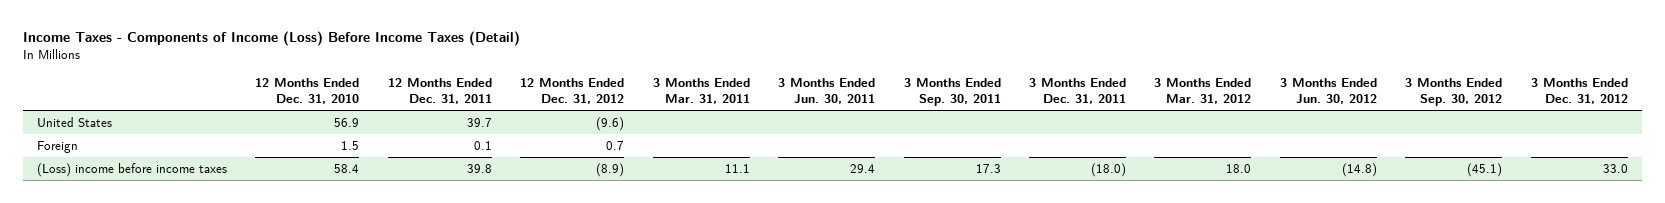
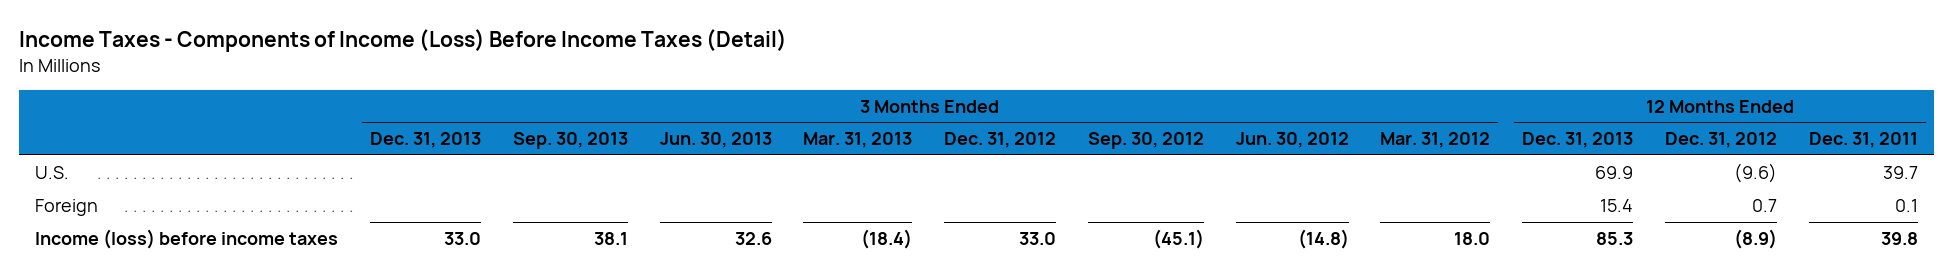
[255,78,360,105] 12 Months Ended Dec. 31, 2010 -> none
[652,78,750,105] 3 Months Ended Mar. 31, 2011 -> none
[778,78,876,105] 3 Months Ended Jun. 30, 2011 -> none
[903,78,1001,107] 3 Months Ended Sep. 30, 2011 -> none
[1028,78,1126,105] 3 Months Ended Dec. 31, 2011 -> none
none -> [369,132,481,149] Dec. 31, 2013
none -> [512,132,628,150] Sep. 30, 2013
none -> [659,132,772,149] Jun. 30, 2013
none -> [803,132,913,149] Mar. 31, 2013
none -> [1522,132,1634,149] Dec. 31, 2013
[37,116,113,127] United States -> [35,165,70,179] U.S.
[37,162,228,177] (Loss) income before income taxes -> [35,228,339,249] Income (loss) before income taxes

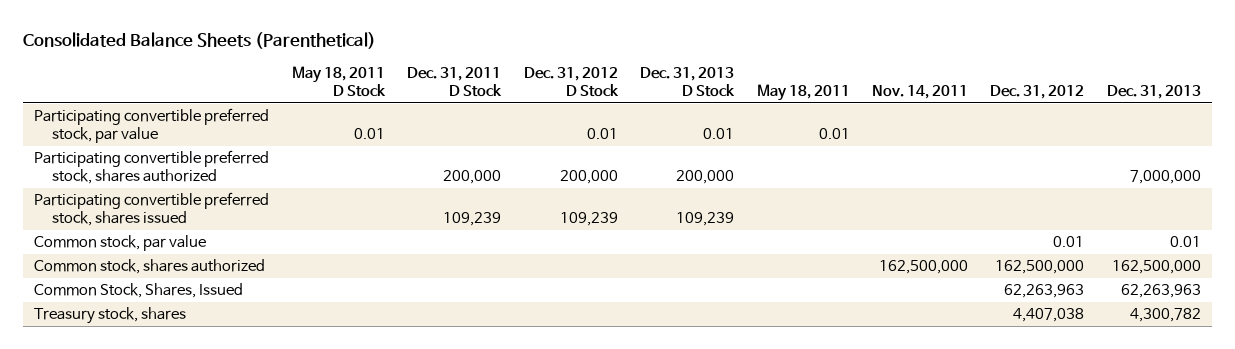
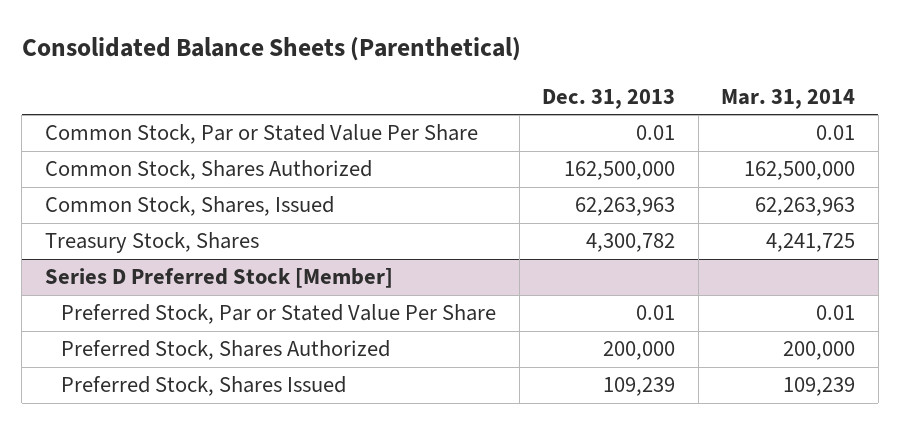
[291,66,386,98] May 18, 2011 D Stock -> none
[407,67,503,98] Dec. 31, 2011 D Stock -> none
[523,67,619,98] Dec. 31, 2012 D Stock -> none
[640,67,736,98] Dec. 31, 2013 D Stock -> none
[756,84,850,102] May 18, 2011 -> none
[872,85,969,100] Nov. 14, 2011 -> none
[990,85,1085,100] Dec. 31, 2012 -> none
none -> [721,88,856,109] Mar. 31, 2014
[34,108,270,144] Participating convertible preferred stock, par value -> none
[34,150,270,185] Participating convertible preferred stock, shares authorized -> none
[34,192,270,227] Participating convertible preferred stock, shares issued -> none
[34,235,207,252] Common stock, par value -> [44,124,478,145] Common Stock, Par or Stated Value Per Share
[34,259,266,275] Common stock, shares authorized -> [44,160,372,181] Common Stock, Shares Authorized
[34,307,187,325] Treasury stock, shares -> [44,232,259,254] Treasury Stock, Shares
none -> [44,268,393,289] Series D Preferred Stock [Member]
none -> [61,304,497,325] Preferred Stock, Par or Stated Value Per Share
none -> [61,340,391,361] Preferred Stock, Shares Authorized
none -> [61,376,347,397] Preferred Stock, Shares Issued

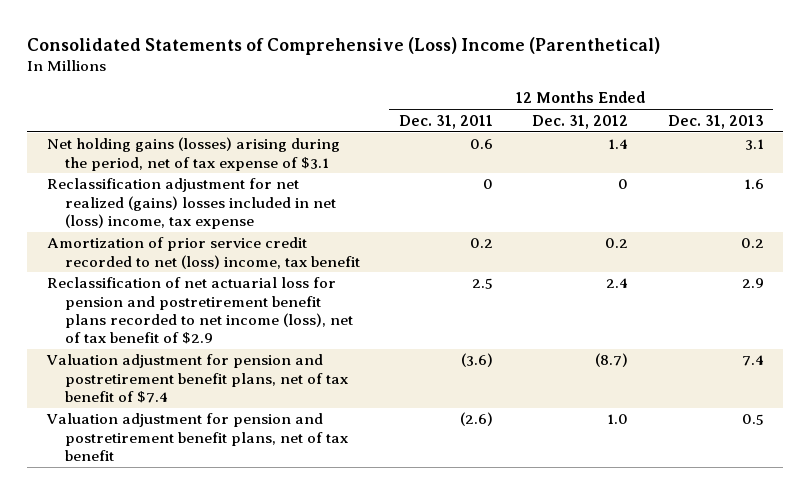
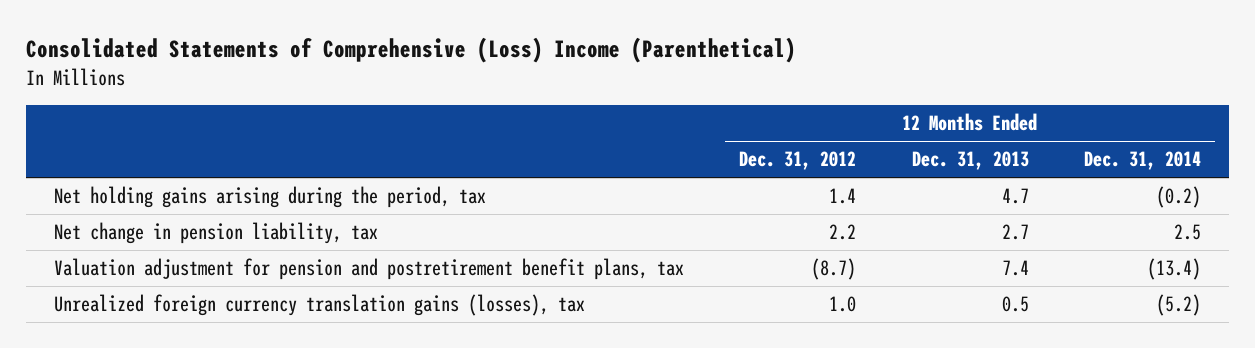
[398,114,493,129] Dec. 31, 2011 -> none
none -> [1084,151,1202,171] Dec. 31, 2014
[46,178,336,229] Reclassification adjustment for net realized (gains) losses included in net (loss) income, tax expense -> none
[46,237,360,269] Amortization of prior service credit recorded to net (loss) income, tax benefit -> none
[46,277,353,344] Reclassification of net actuarial loss for pension and postretirement benefit plans recorded to net income (loss), net of tax benefit of $2.9 -> none
[46,137,340,171] Net holding gains (losses) arising during the period, net of tax expense of $3.1 -> [53,186,486,209] Net holding gains arising during the period, tax
[744,139,764,151] 3.1 -> [1001,188,1029,205] 4.7
none -> [53,222,378,245] Net change in pension liability, tax
[45,354,348,403] Valuation adjustment for pension and postretirement benefit plans, net of tax benefit of $7.4 -> [53,258,684,281] Valuation adjustment for pension and postretirement benefit plans, tax
[45,413,348,461] Valuation adjustment for pension and postretirement benefit plans, net of tax benefit -> [53,294,585,317] Unrealized foreign currency translation gains (losses), tax

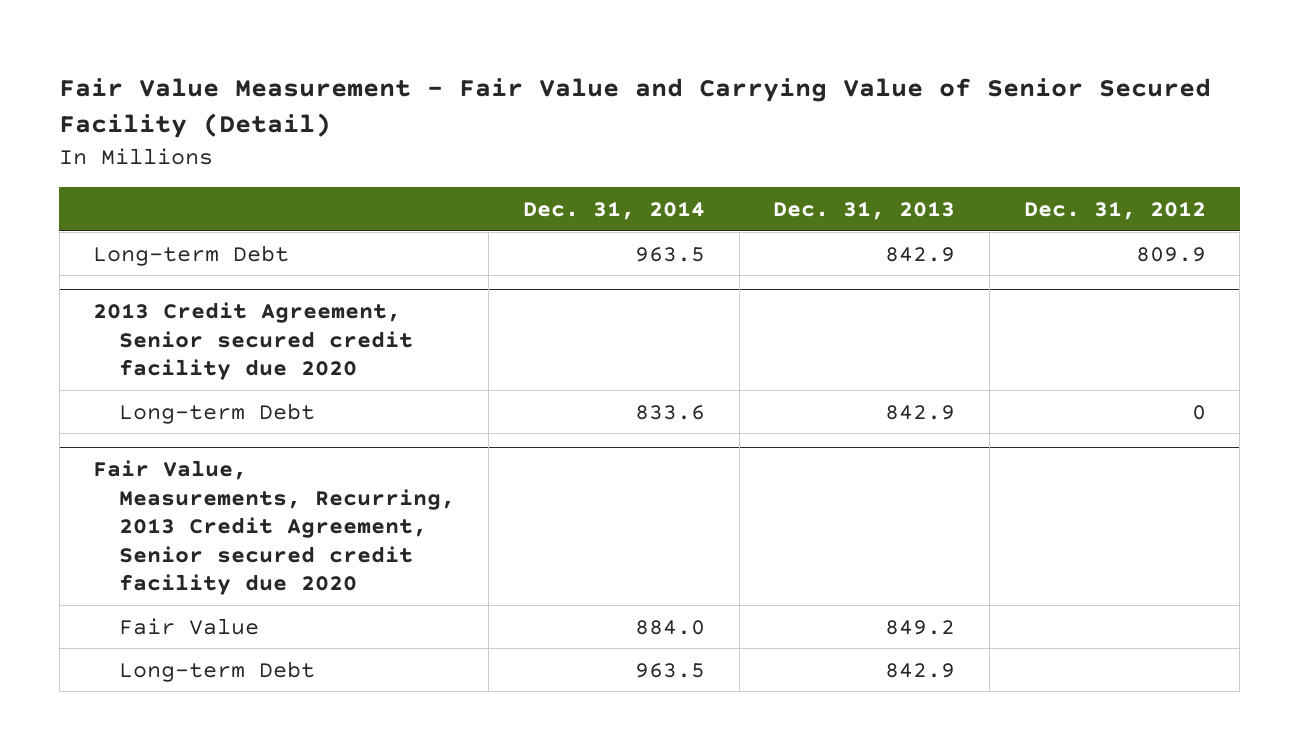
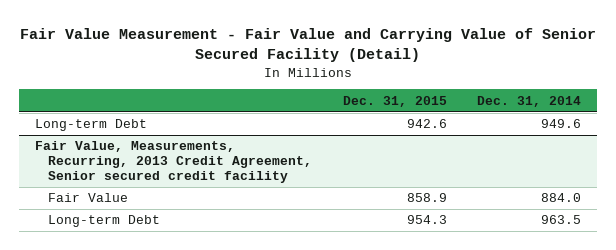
[773,200,956,220] Dec. 31, 2013 -> none
[1023,200,1206,220] Dec. 31, 2012 -> none
none -> [342,95,447,107] Dec. 31, 2015
[93,301,413,381] 2013 Credit Agreement, Senior secured credit facility due 2020 -> none
[118,402,315,424] Long-term Debt -> none
[634,246,705,262] 963.5 -> [541,119,582,129] 949.6
[93,459,455,596] Fair Value, Measurements, Recurring, 2013 Credit Agreement, Senior secured credit facility due 2020 -> [34,141,313,184] Fair Value, Measurements, Recurring, 2013 Credit Agreement, Senior secured credit facility

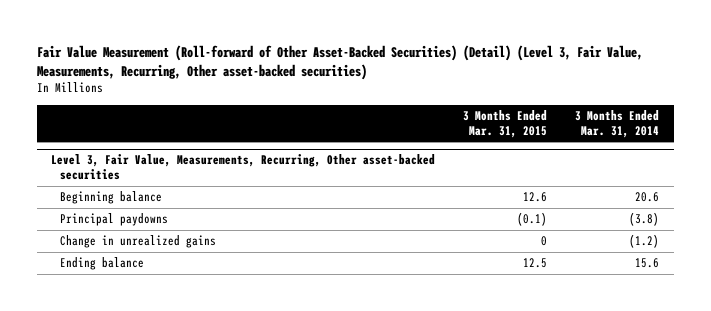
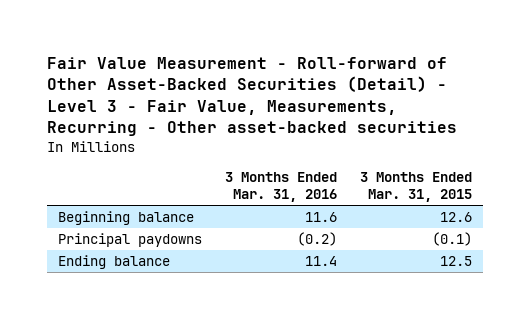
[37,44,644,80] Fair Value Measurement (Roll-forward of Other Asset-Backed Securities) (Detail) (Level 3, Fair Value, Measurements, Recurring, Other asset-backed securities) -> [47,56,458,137] Fair Value Measurement - Roll-forward of Other Asset-Backed Securities (Detail) - Level 3 - Fair Value, Measurements, Recurring - Other asset-backed securities
[575,109,660,138] 3 Months Ended Mar. 31, 2014 -> none
none -> [225,172,338,203] 3 Months Ended Mar. 31, 2016
[51,154,436,181] Level 3, Fair Value, Measurements, Recurring, Other asset-backed securities -> none
[60,235,217,249] Change in unrealized gains -> none

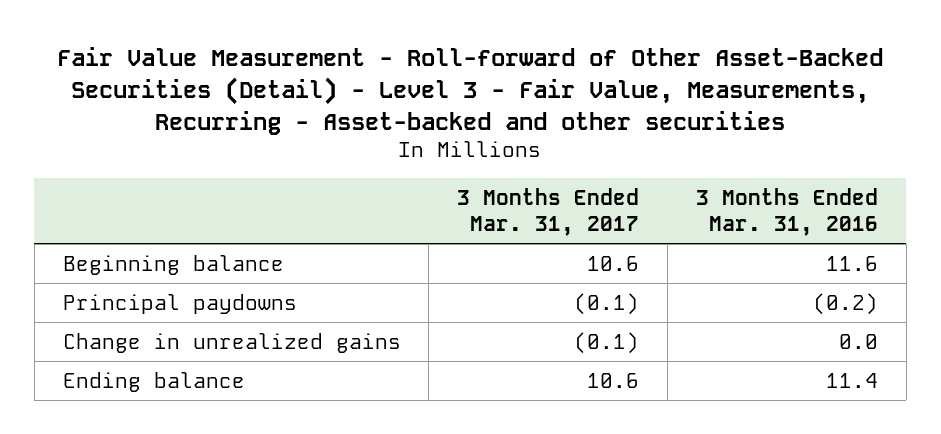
[47,56,458,137] Fair Value Measurement - Roll-forward of Other Asset-Backed Securities (Detail) - Level 3 - Fair Value, Measurements, Recurring - Other asset-backed securities -> [57,47,884,135] Fair Value Measurement - Roll-forward of Other Asset-Backed Securities (Detail) - Level 3 - Fair Value, Measurements, Recurring - Asset-backed and other securities
[360,172,473,203] 3 Months Ended Mar. 31, 2015 -> none
none -> [457,187,640,236] 3 Months Ended Mar. 31, 2017
none -> [62,332,401,353] Change in unrealized gains

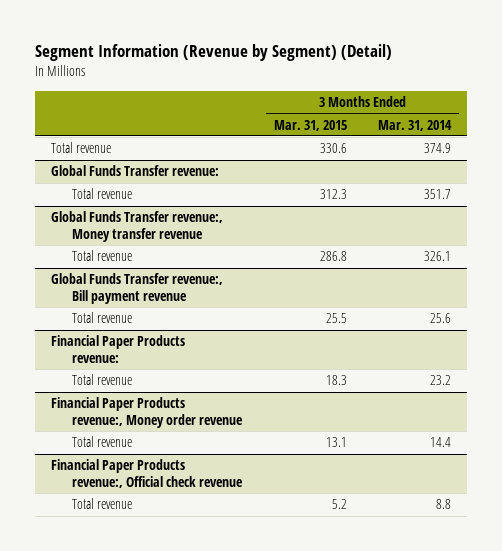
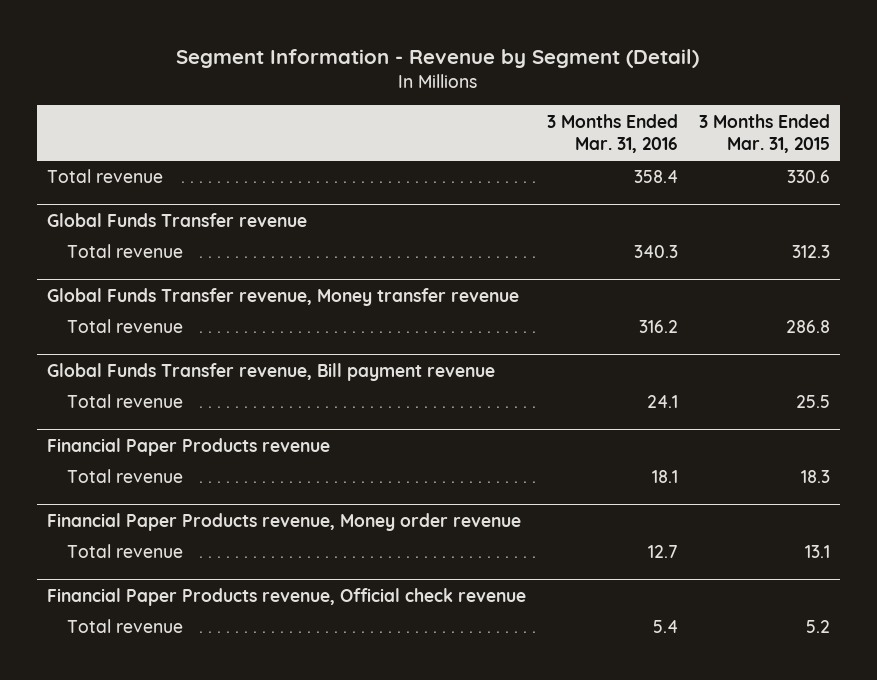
[35,44,393,62] Segment Information (Revenue by Segment) (Detail) -> [176,49,700,69] Segment Information - Revenue by Segment (Detail)
[378,119,453,131] Mar. 31, 2014 -> none
none -> [546,113,678,154] 3 Months Ended Mar. 31, 2016
[51,165,220,177] Global Funds Transfer revenue: -> [47,212,308,227] Global Funds Transfer revenue
[51,211,224,243] Global Funds Transfer revenue:, Money transfer revenue -> [47,287,520,306] Global Funds Transfer revenue, Money transfer revenue
[51,273,224,305] Global Funds Transfer revenue:, Bill payment revenue -> [47,362,496,381] Global Funds Transfer revenue, Bill payment revenue
[51,335,186,364] Financial Paper Products revenue: -> [47,437,331,456] Financial Paper Products revenue
[51,397,244,429] Financial Paper Products revenue:, Money order revenue -> [47,512,522,531] Financial Paper Products revenue, Money order revenue
[51,459,244,489] Financial Paper Products revenue:, Official check revenue -> [47,587,527,606] Financial Paper Products revenue, Official check revenue

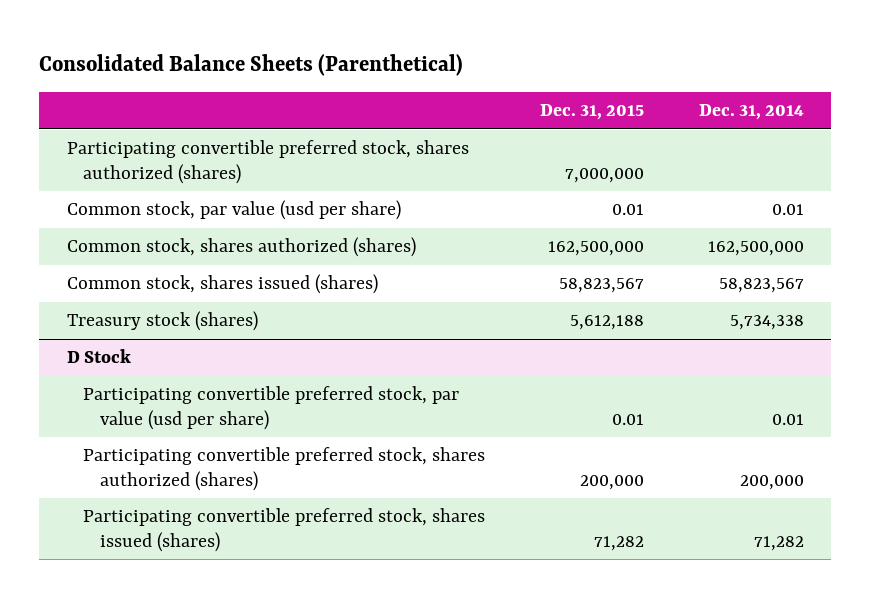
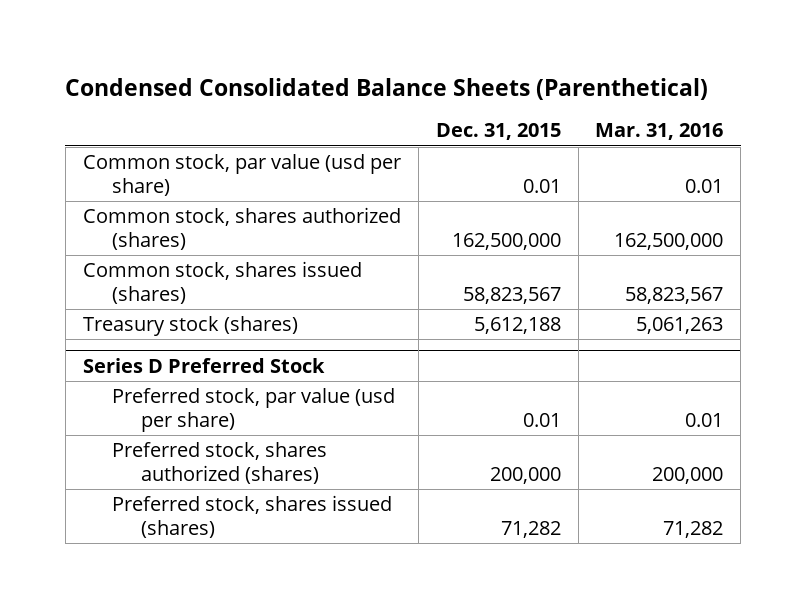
[39,54,464,77] Consolidated Balance Sheets (Parenthetical) -> [65,77,709,100] Condensed Consolidated Balance Sheets (Parenthetical)
[698,104,804,121] Dec. 31, 2014 -> none
none -> [595,123,724,141] Mar. 31, 2016
[66,140,469,184] Participating convertible preferred stock, shares authorized (shares) -> none
[66,349,131,364] D Stock -> [82,357,325,373] Series D Preferred Stock
[83,386,460,430] Participating convertible preferred stock, par value (usd per share) -> [111,388,395,432] Preferred stock, par value (usd per share)
[83,447,486,491] Participating convertible preferred stock, shares authorized (shares) -> [111,442,327,484] Preferred stock, shares authorized (shares)
[83,508,486,552] Participating convertible preferred stock, shares issued (shares) -> [111,495,392,538] Preferred stock, shares issued (shares)

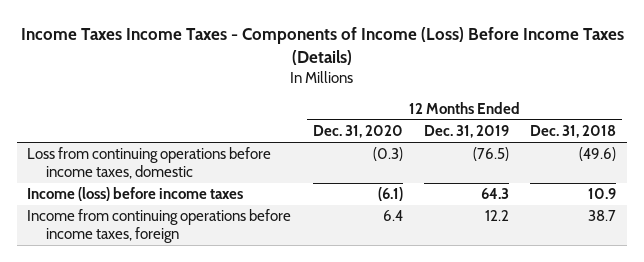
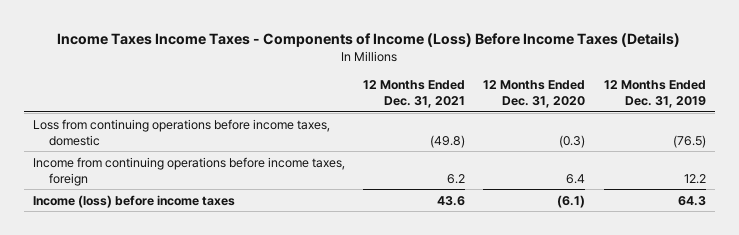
[530,125,617,139] Dec. 31, 2018 -> none
none -> [363,80,466,109] 12 Months Ended Dec. 31, 2021
[27,187,244,202] Income (loss) before income taxes -> [32,194,235,208] Income (loss) before income taxes

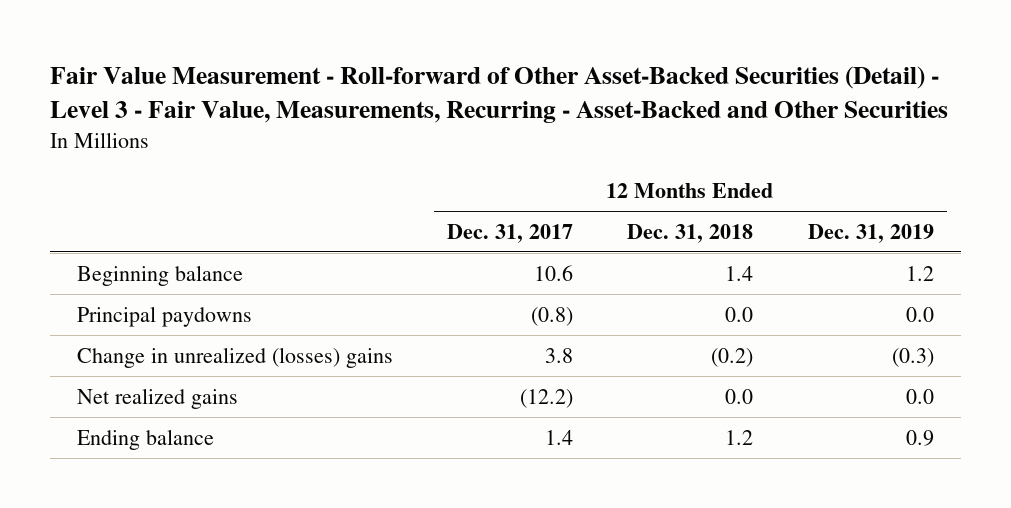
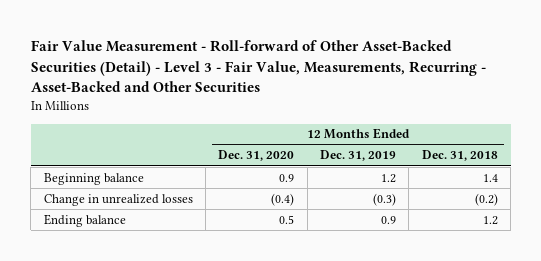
[447,223,574,243] Dec. 31, 2017 -> none
none -> [218,150,295,162] Dec. 31, 2020
[76,305,252,327] Principal paydowns -> none
[76,387,238,409] Net realized gains -> none
[76,346,393,368] Change in unrealized (losses) gains -> [43,193,193,206] Change in unrealized losses

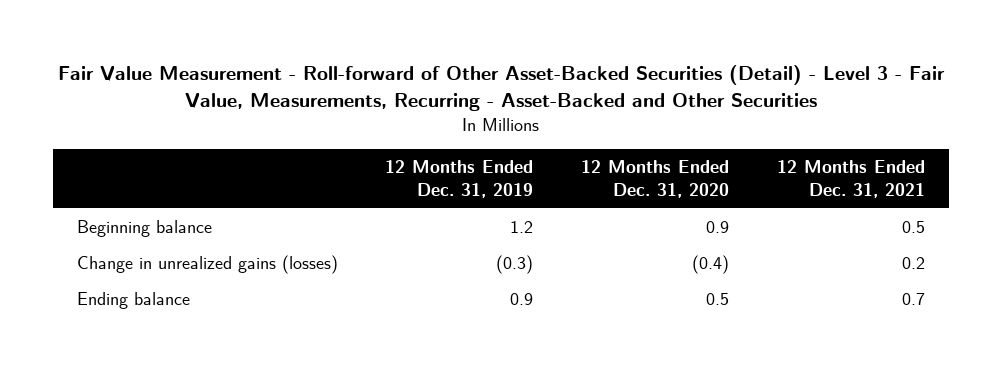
[421,150,498,162] Dec. 31, 2018 -> none
none -> [776,159,925,198] 12 Months Ended Dec. 31, 2021
[43,193,193,206] Change in unrealized losses -> [76,255,338,275] Change in unrealized gains (losses)

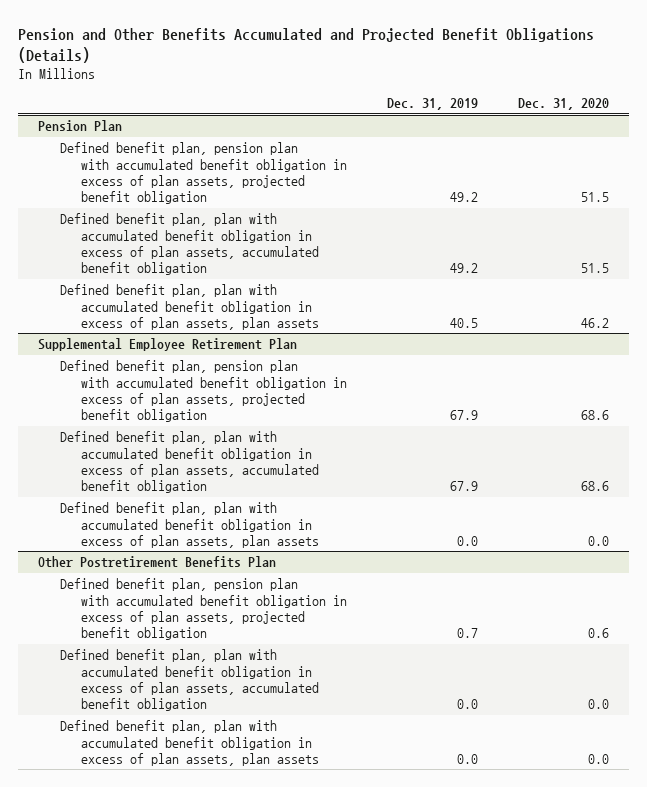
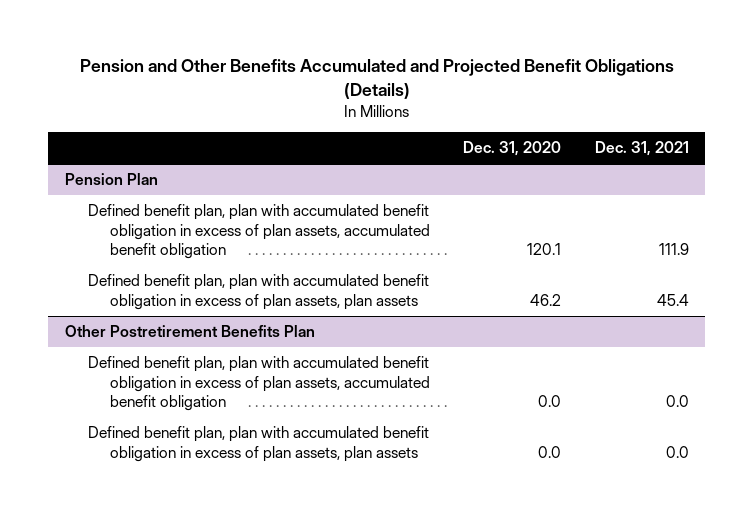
[386,97,478,110] Dec. 31, 2019 -> none
none -> [594,141,689,157] Dec. 31, 2021
[59,142,347,205] Defined benefit plan, pension plan with accumulated benefit obligation in excess of plan assets, projected benefit obligation -> none
[580,263,609,274] 51.5 -> [527,243,562,256] 120.1
[38,338,298,352] Supplemental Employee Retirement Plan -> none
[59,360,347,423] Defined benefit plan, pension plan with accumulated benefit obligation in excess of plan assets, projected benefit obligation -> none
[59,431,319,494] Defined benefit plan, plan with accumulated benefit obligation in excess of plan assets, accumulated benefit obligation -> none
[59,502,319,548] Defined benefit plan, plan with accumulated benefit obligation in excess of plan assets, plan assets -> none
[59,578,347,641] Defined benefit plan, pension plan with accumulated benefit obligation in excess of plan assets, projected benefit obligation -> none

